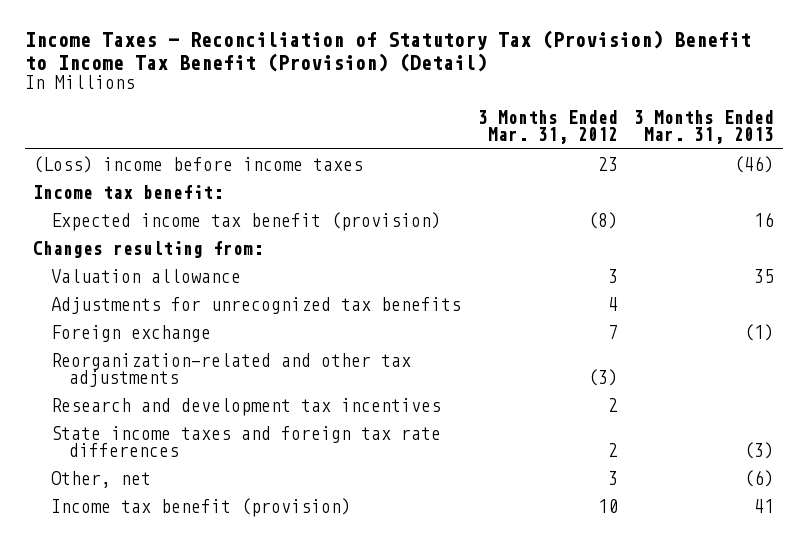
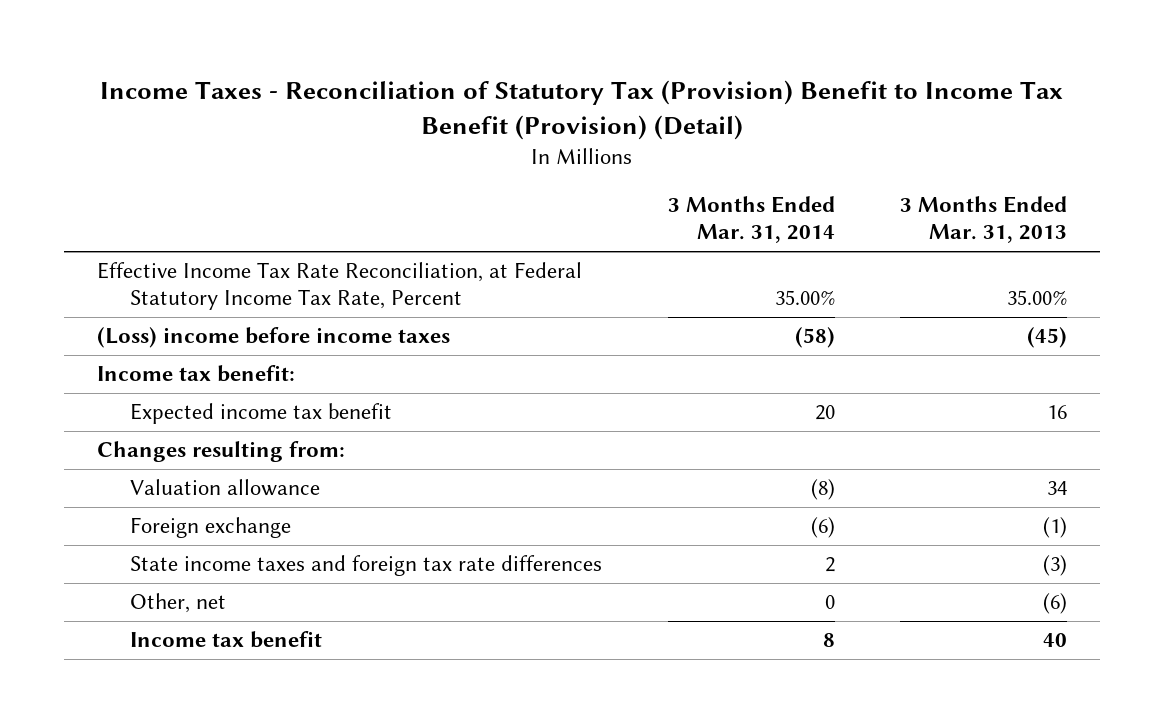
[477,110,618,145] 3 Months Ended Mar. 31, 2012 -> none
none -> [667,196,835,244] 3 Months Ended Mar. 31, 2014
none -> [96,262,582,311] Effective Income Tax Rate Reconciliation, at Federal Statutory Income Tax Rate, Percent
[734,155,775,173] (46) -> [1027,327,1068,349] (45)
[50,211,441,231] Expected income tax benefit (provision) -> [129,403,392,425] Expected income tax benefit
[50,296,461,314] Adjustments for unrecognized tax benefits -> none
[754,268,775,283] 35 -> [1047,481,1068,496] 34
[50,352,411,388] Reorganization-related and other tax adjustments -> none
[50,397,441,416] Research and development tax incentives -> none
[50,497,351,517] Income tax benefit (provision) -> [129,631,322,649] Income tax benefit
[754,498,775,513] 41 -> [1043,633,1068,648] 40

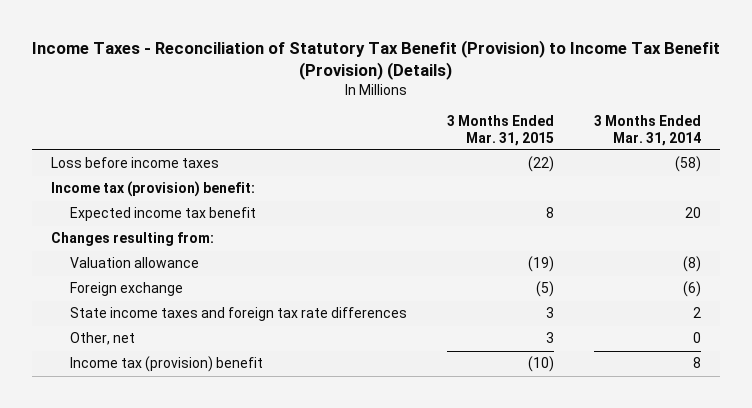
[100,79,1064,140] Income Taxes - Reconciliation of Statutory Tax (Provision) Benefit to Income Tax Benefit (Provision) (Detail) -> [31,39,720,80] Income Taxes - Reconciliation of Statutory Tax Benefit (Provision) to Income Tax Benefit (Provision) (Details)
[900,196,1068,244] 3 Months Ended Mar. 31, 2013 -> none
none -> [446,115,554,146] 3 Months Ended Mar. 31, 2015
[96,262,582,311] Effective Income Tax Rate Reconciliation, at Federal Statutory Income Tax Rate, Percent -> none
[96,327,450,349] (Loss) income before income taxes -> [51,157,220,169] Loss before income taxes
[96,365,295,383] Income tax benefit: -> [51,181,256,198] Income tax (provision) benefit:
[129,631,322,649] Income tax benefit -> [70,356,264,373] Income tax (provision) benefit

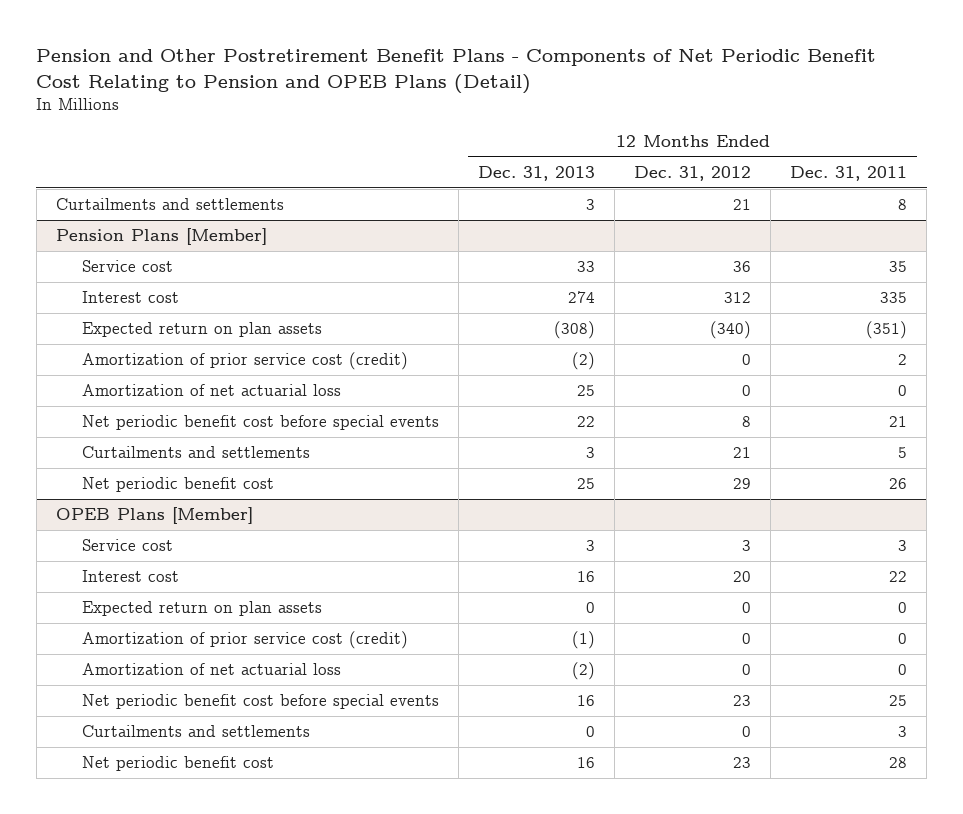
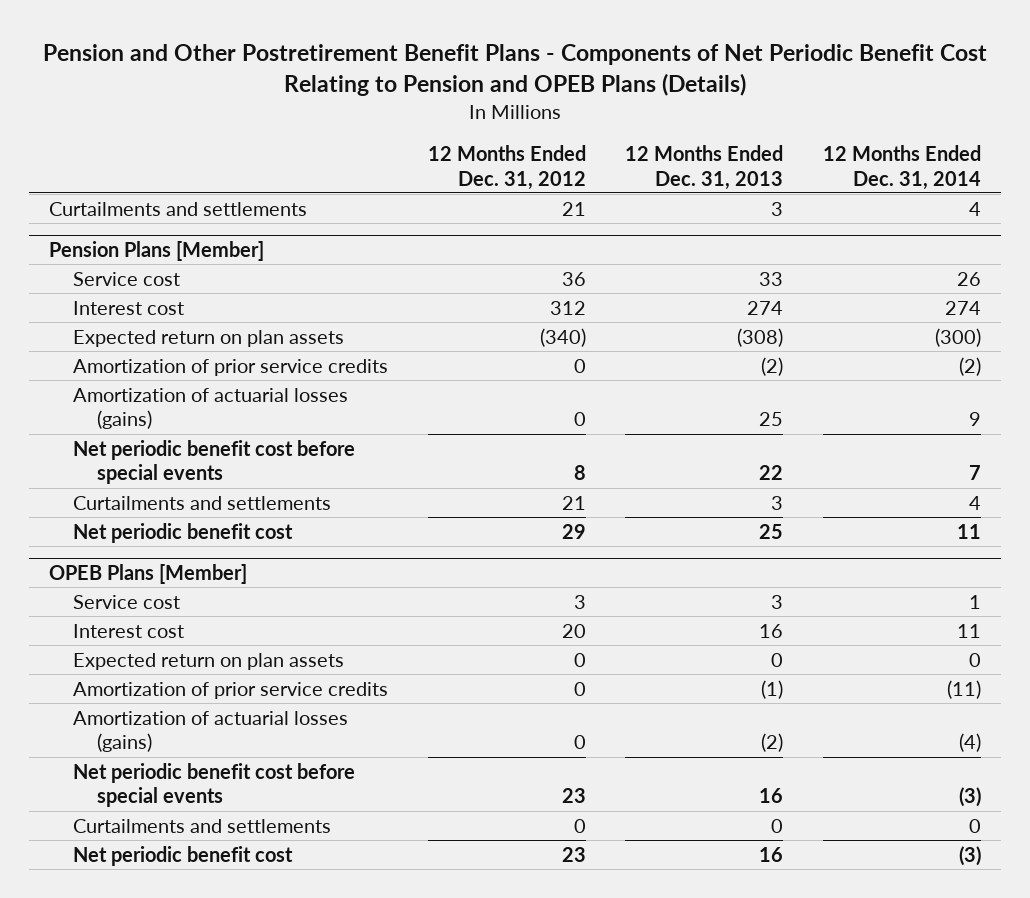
[36,49,877,94] Pension and Other Postretirement Benefit Plans - Components of Net Periodic Benefit Cost Relating to Pension and OPEB Plans (Detail) -> [42,43,987,97] Pension and Other Postretirement Benefit Plans - Components of Net Periodic Benefit Cost Relating to Pension and OPEB Plans (Details)
[790,165,908,181] Dec. 31, 2011 -> none
none -> [822,145,981,190] 12 Months Ended Dec. 31, 2014
[82,351,409,370] Amortization of prior service cost (credit) -> [72,358,388,376] Amortization of prior service credits
[82,383,342,396] Amortization of net actuarial loss -> [72,387,348,430] Amortization of actuarial losses (gains)
[82,630,409,649] Amortization of prior service cost (credit) -> [72,681,388,699] Amortization of prior service credits
[82,662,342,675] Amortization of net actuarial loss -> [72,710,348,753] Amortization of actuarial losses (gains)

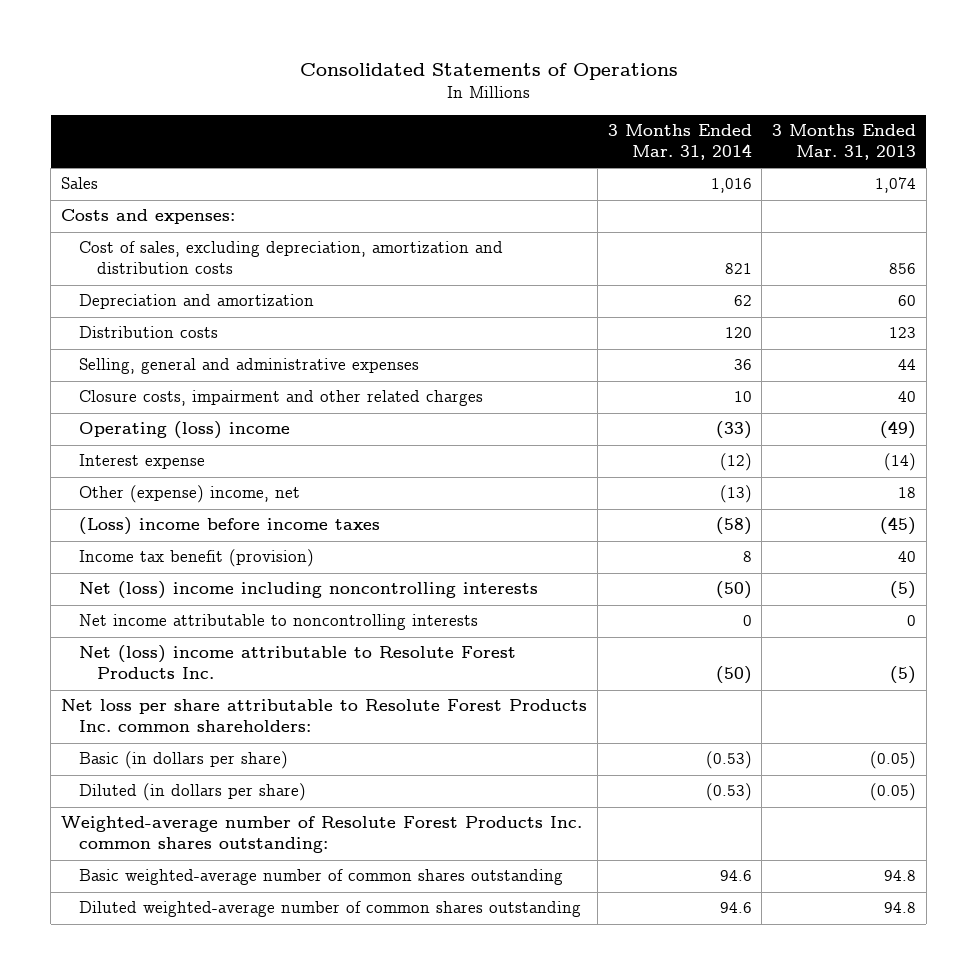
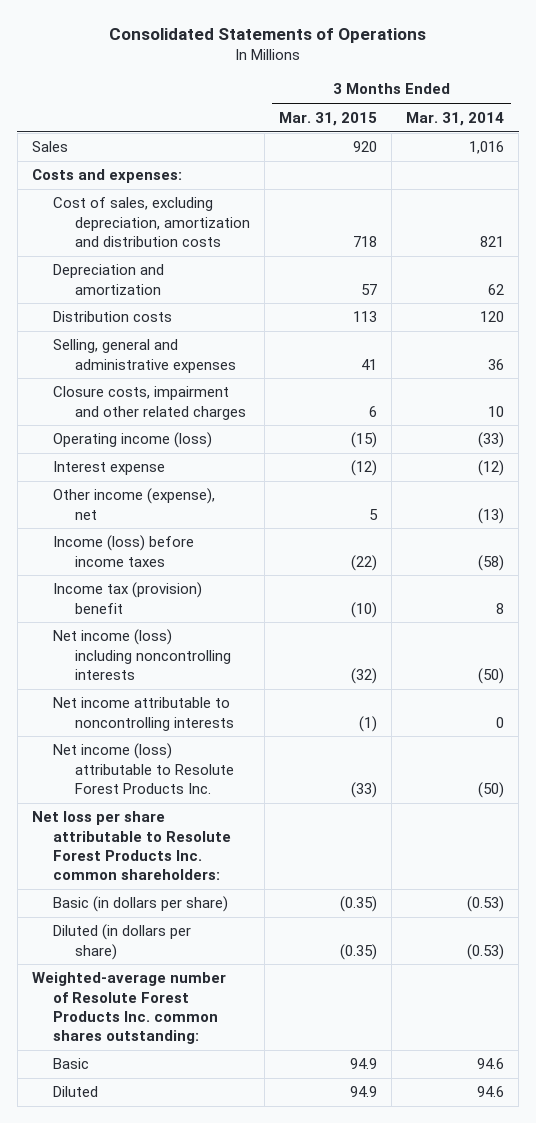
[772,124,917,161] 3 Months Ended Mar. 31, 2013 -> none
none -> [279,111,378,126] Mar. 31, 2015
[79,421,291,440] Operating (loss) income -> [53,432,213,449] Operating income (loss)
[79,485,301,504] Other (expense) income, net -> [53,488,216,520] Other income (expense), net
[79,517,381,536] (Loss) income before income taxes -> [53,535,195,567] Income (loss) before income taxes
[79,549,315,568] Income tax benefit (provision) -> [53,582,203,614] Income tax (provision) benefit
[79,581,539,600] Net (loss) income including noncontrolling interests -> [53,629,232,680] Net income (loss) including noncontrolling interests
[79,645,517,680] Net (loss) income attributable to Resolute Forest Products Inc. -> [53,743,235,794] Net income (loss) attributable to Resolute Forest Products Inc.
[79,869,564,886] Basic weighted-average number of common shares outstanding -> [53,1058,90,1070] Basic
[79,901,582,918] Diluted weighted-average number of common shares outstanding -> [53,1086,99,1098] Diluted

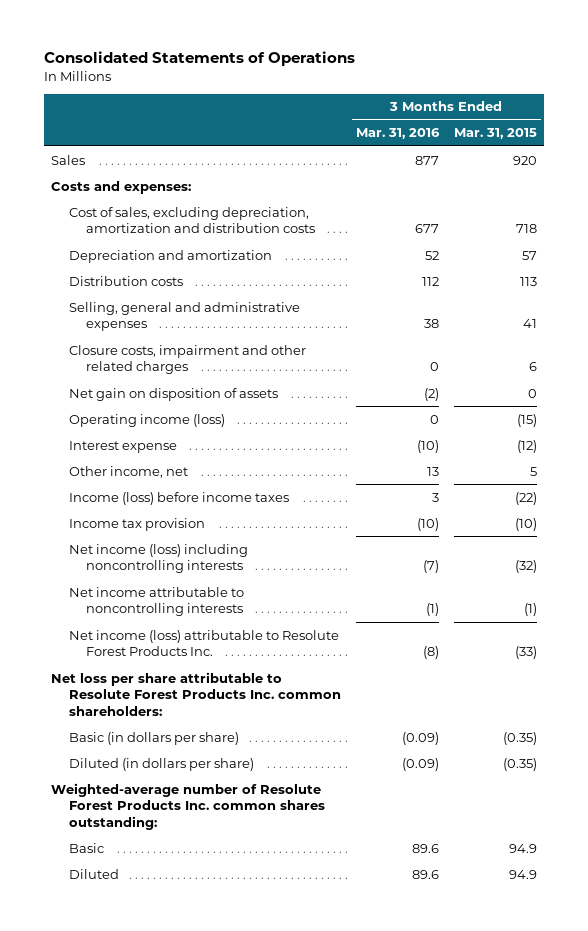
[406,111,505,126] Mar. 31, 2014 -> none
none -> [355,128,440,140] Mar. 31, 2016
none -> [68,387,278,401] Net gain on disposition of assets
[53,488,216,520] Other income (expense), net -> [68,465,188,478] Other income, net
[53,582,203,614] Income tax (provision) benefit -> [68,517,205,531] Income tax provision

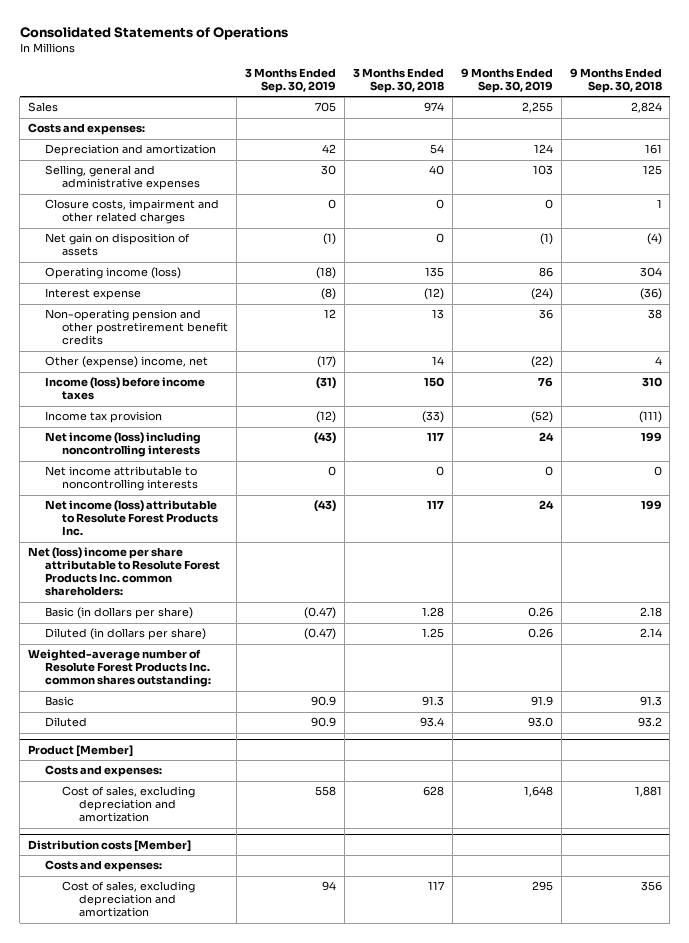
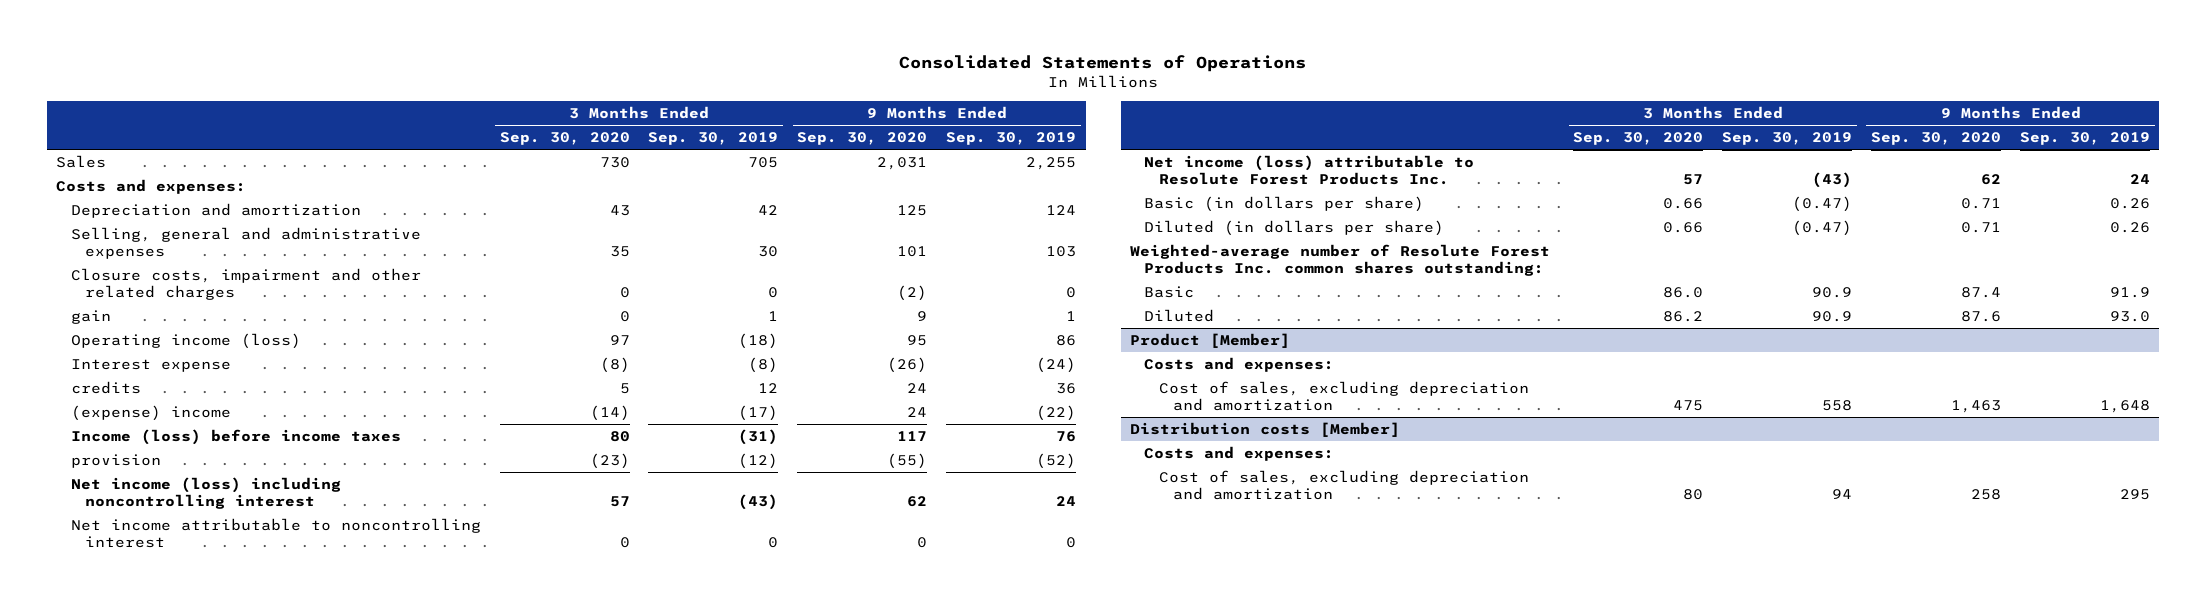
[352,68,444,94] 3 Months Ended Sep. 30, 2018 -> none
[569,68,662,94] 9 Months Ended Sep. 30, 2018 -> none
none -> [499,132,630,146] Sep. 30, 2020
none -> [797,132,928,146] Sep. 30, 2020
[45,233,191,257] Net gain on disposition of assets -> none
none -> [70,309,111,324] gain
[45,309,229,346] Non-operating pension and other postretirement benefit credits -> [70,380,141,394] credits
[45,356,209,369] Other (expense) income, net -> [70,404,231,421] (expense) income
[45,411,163,424] Income tax provision -> [70,453,161,468] provision
[45,432,202,458] Net income (loss) including noncontrolling interests -> [70,476,341,509] Net income (loss) including noncontrolling interest
[45,466,199,492] Net income attributable to noncontrolling interests -> [70,517,481,548] Net income attributable to noncontrolling interest
[27,547,221,597] Net (loss) income per share attributable to Resolute Forest Products Inc. common shareholders: -> none

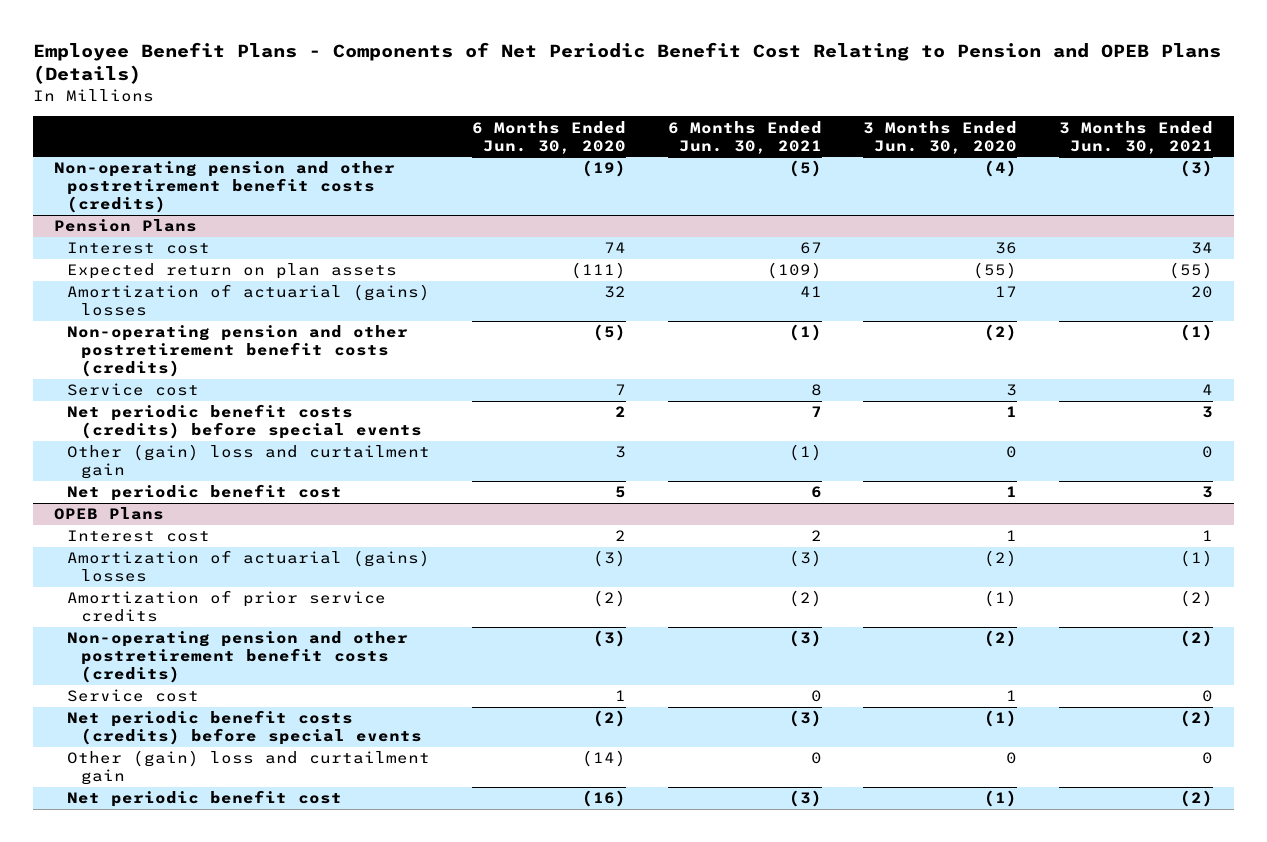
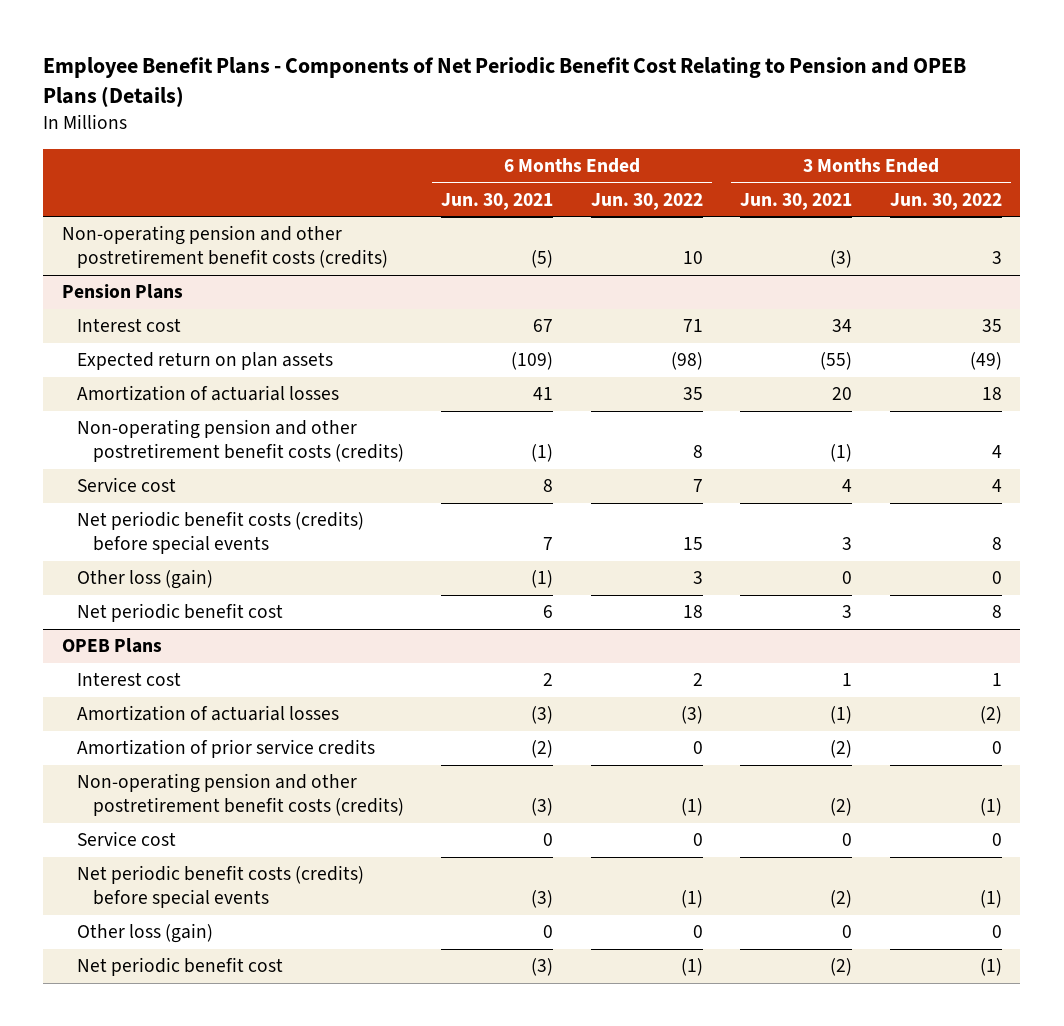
[472,120,627,154] 6 Months Ended Jun. 30, 2020 -> none
[863,120,1018,154] 3 Months Ended Jun. 30, 2020 -> none
none -> [590,192,703,210] Jun. 30, 2022
none -> [889,192,1002,210] Jun. 30, 2022
[67,284,431,317] Amortization of actuarial (gains) losses -> [77,385,340,402] Amortization of actuarial losses
[67,444,431,480] Other (gain) loss and curtailment gain -> [77,569,214,590] Other loss (gain)
[67,550,431,583] Amortization of actuarial (gains) losses -> [77,705,340,722] Amortization of actuarial losses
[67,750,431,786] Other (gain) loss and curtailment gain -> [77,923,214,944] Other loss (gain)

